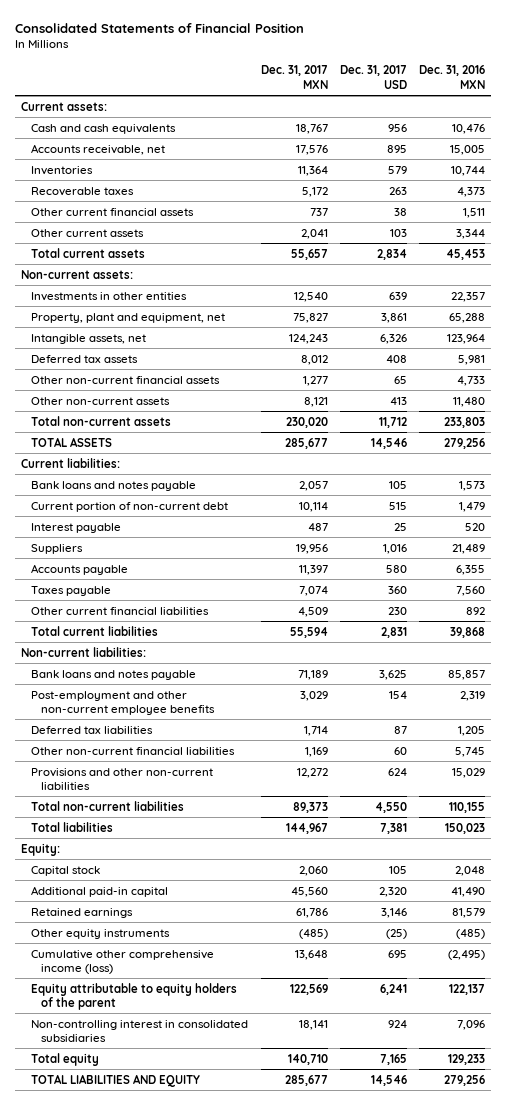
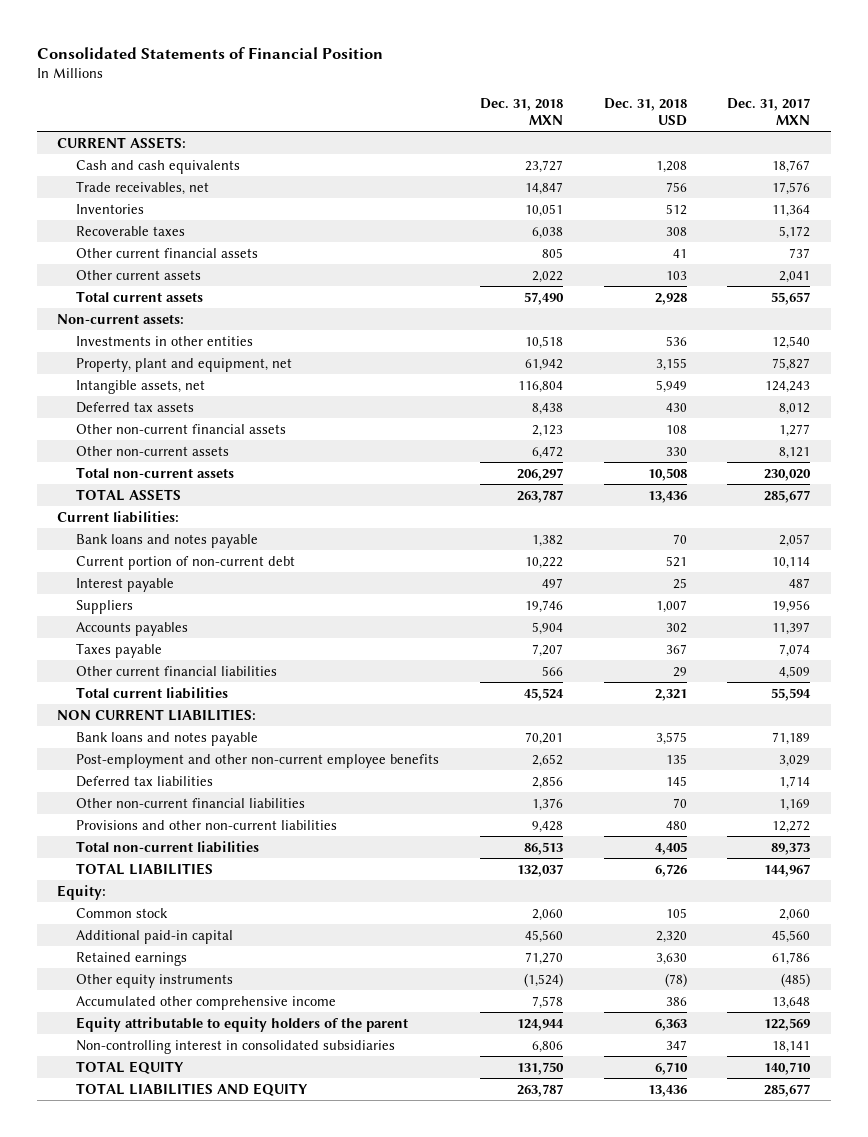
[339,65,407,89] Dec. 31, 2017 USD -> none
[419,65,486,89] Dec. 31, 2016 MXN -> none
none -> [479,98,563,125] Dec. 31, 2018 MXN
none -> [603,98,687,126] Dec. 31, 2018 USD
[21,101,108,111] Current assets: -> [57,136,187,149] CURRENT ASSETS:
[31,143,166,155] Accounts receivable, net -> [75,180,209,195] Trade receivables, net
[31,563,129,575] Accounts payable -> [75,621,188,636] Accounts payables
[21,646,147,657] Non-current liabilities: -> [57,708,257,721] NON CURRENT LIABILITIES:
[31,821,114,832] Total liabilities -> [75,862,213,875] TOTAL LIABILITIES
[31,865,101,876] Capital stock -> [75,907,168,918] Common stock
[31,949,215,974] Cumulative other comprehensive income (loss) -> [75,995,336,1010] Accumulated other comprehensive income
[31,1052,100,1066] Total equity -> [75,1060,184,1074] TOTAL EQUITY

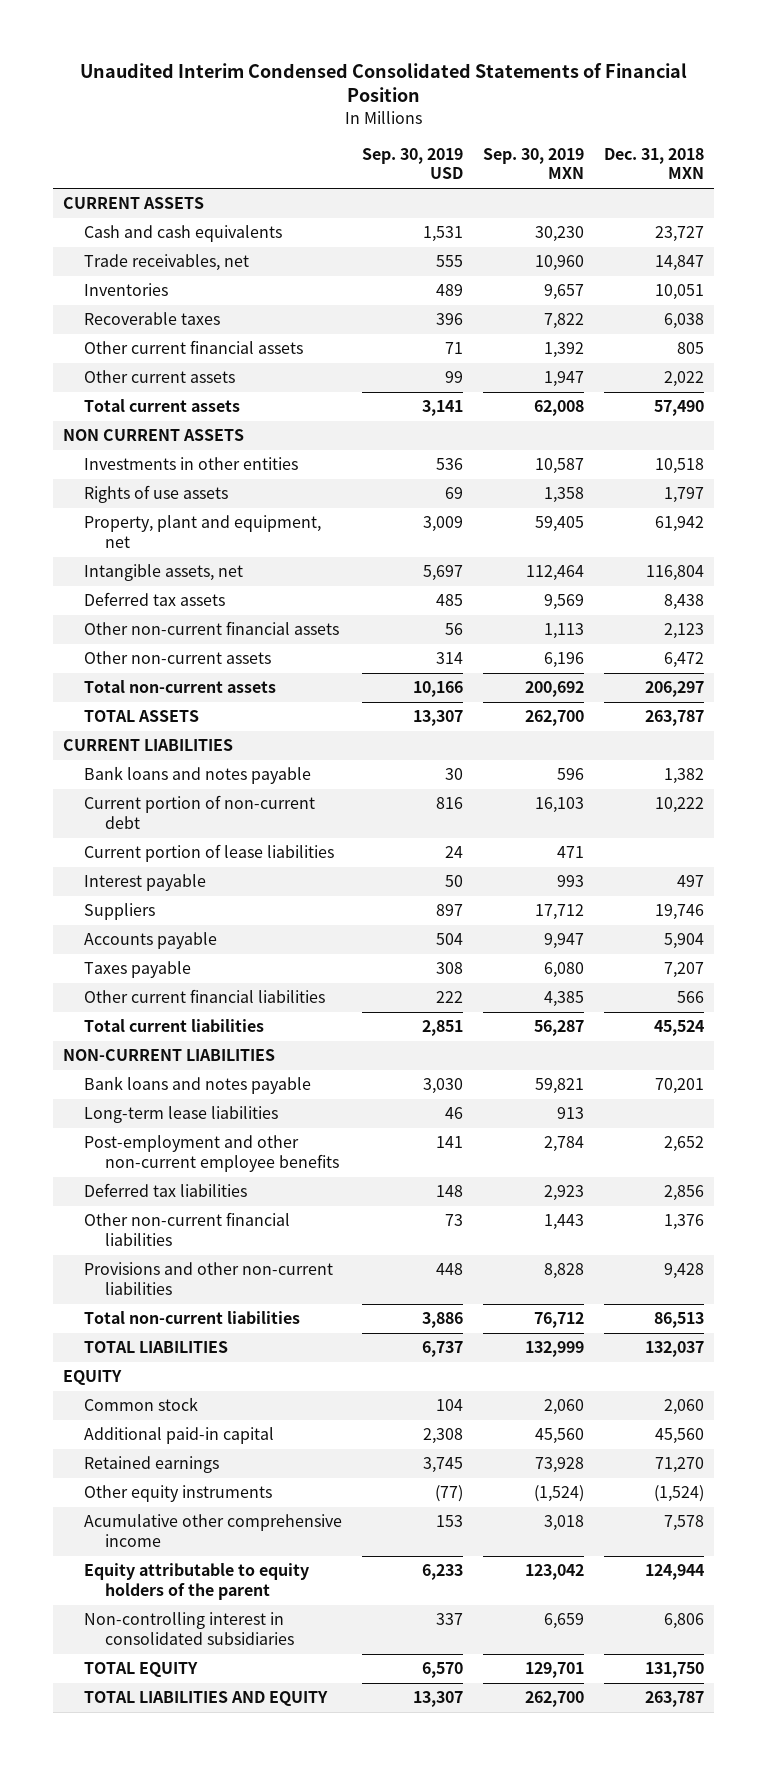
[36,46,383,59] Consolidated Statements of Financial Position -> [79,62,687,103] Unaudited Interim Condensed Consolidated Statements of Financial Position
[603,98,687,126] Dec. 31, 2018 USD -> none
[727,98,811,125] Dec. 31, 2017 MXN -> none
none -> [362,147,464,180] Sep. 30, 2019 USD
none -> [483,147,585,180] Sep. 30, 2019 MXN
[57,136,187,149] CURRENT ASSETS: -> [63,197,205,210] CURRENT ASSETS
[57,313,185,324] Non-current assets: -> [63,429,245,442] NON CURRENT ASSETS
none -> [84,485,229,504] Rights of use assets
[57,510,180,523] Current liabilities: -> [63,739,234,752] CURRENT LIABILITIES
none -> [84,844,335,863] Current portion of lease liabilities
[75,621,188,636] Accounts payables -> [84,932,218,950] Accounts payable
[57,708,257,721] NON CURRENT LIABILITIES: -> [63,1049,276,1062] NON-CURRENT LIABILITIES
none -> [84,1106,279,1124] Long-term lease liabilities
[57,884,107,900] Equity: -> [63,1370,123,1386] EQUITY
[75,995,336,1010] Accumulated other comprehensive income -> [84,1514,343,1547] Acumulative other comprehensive income

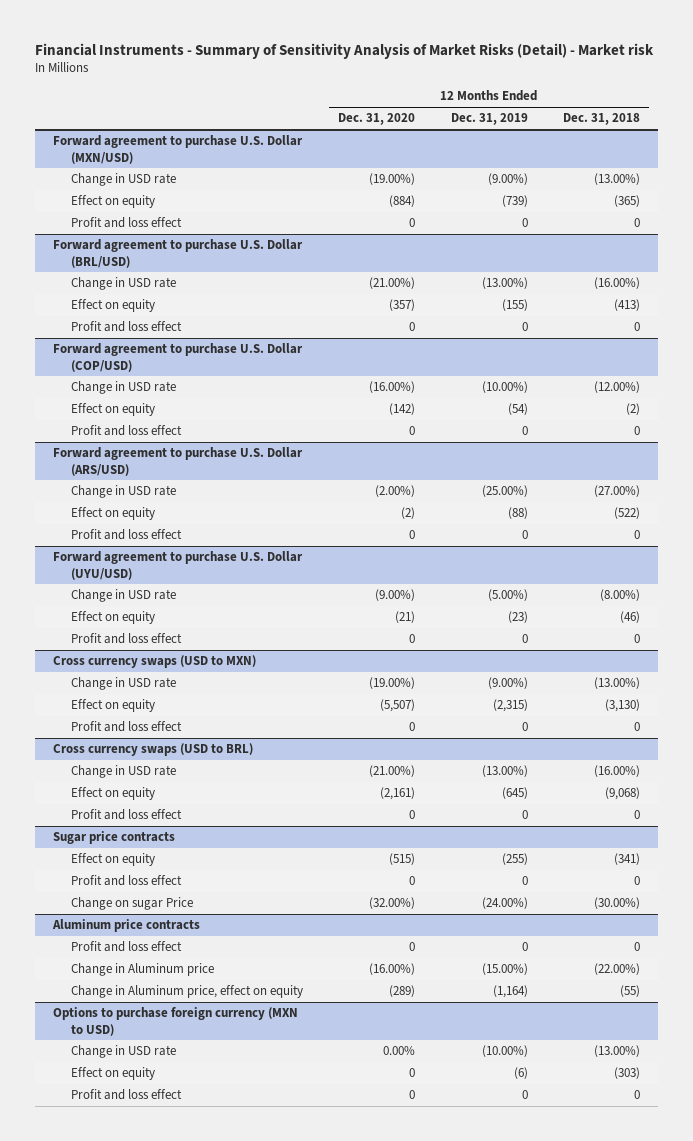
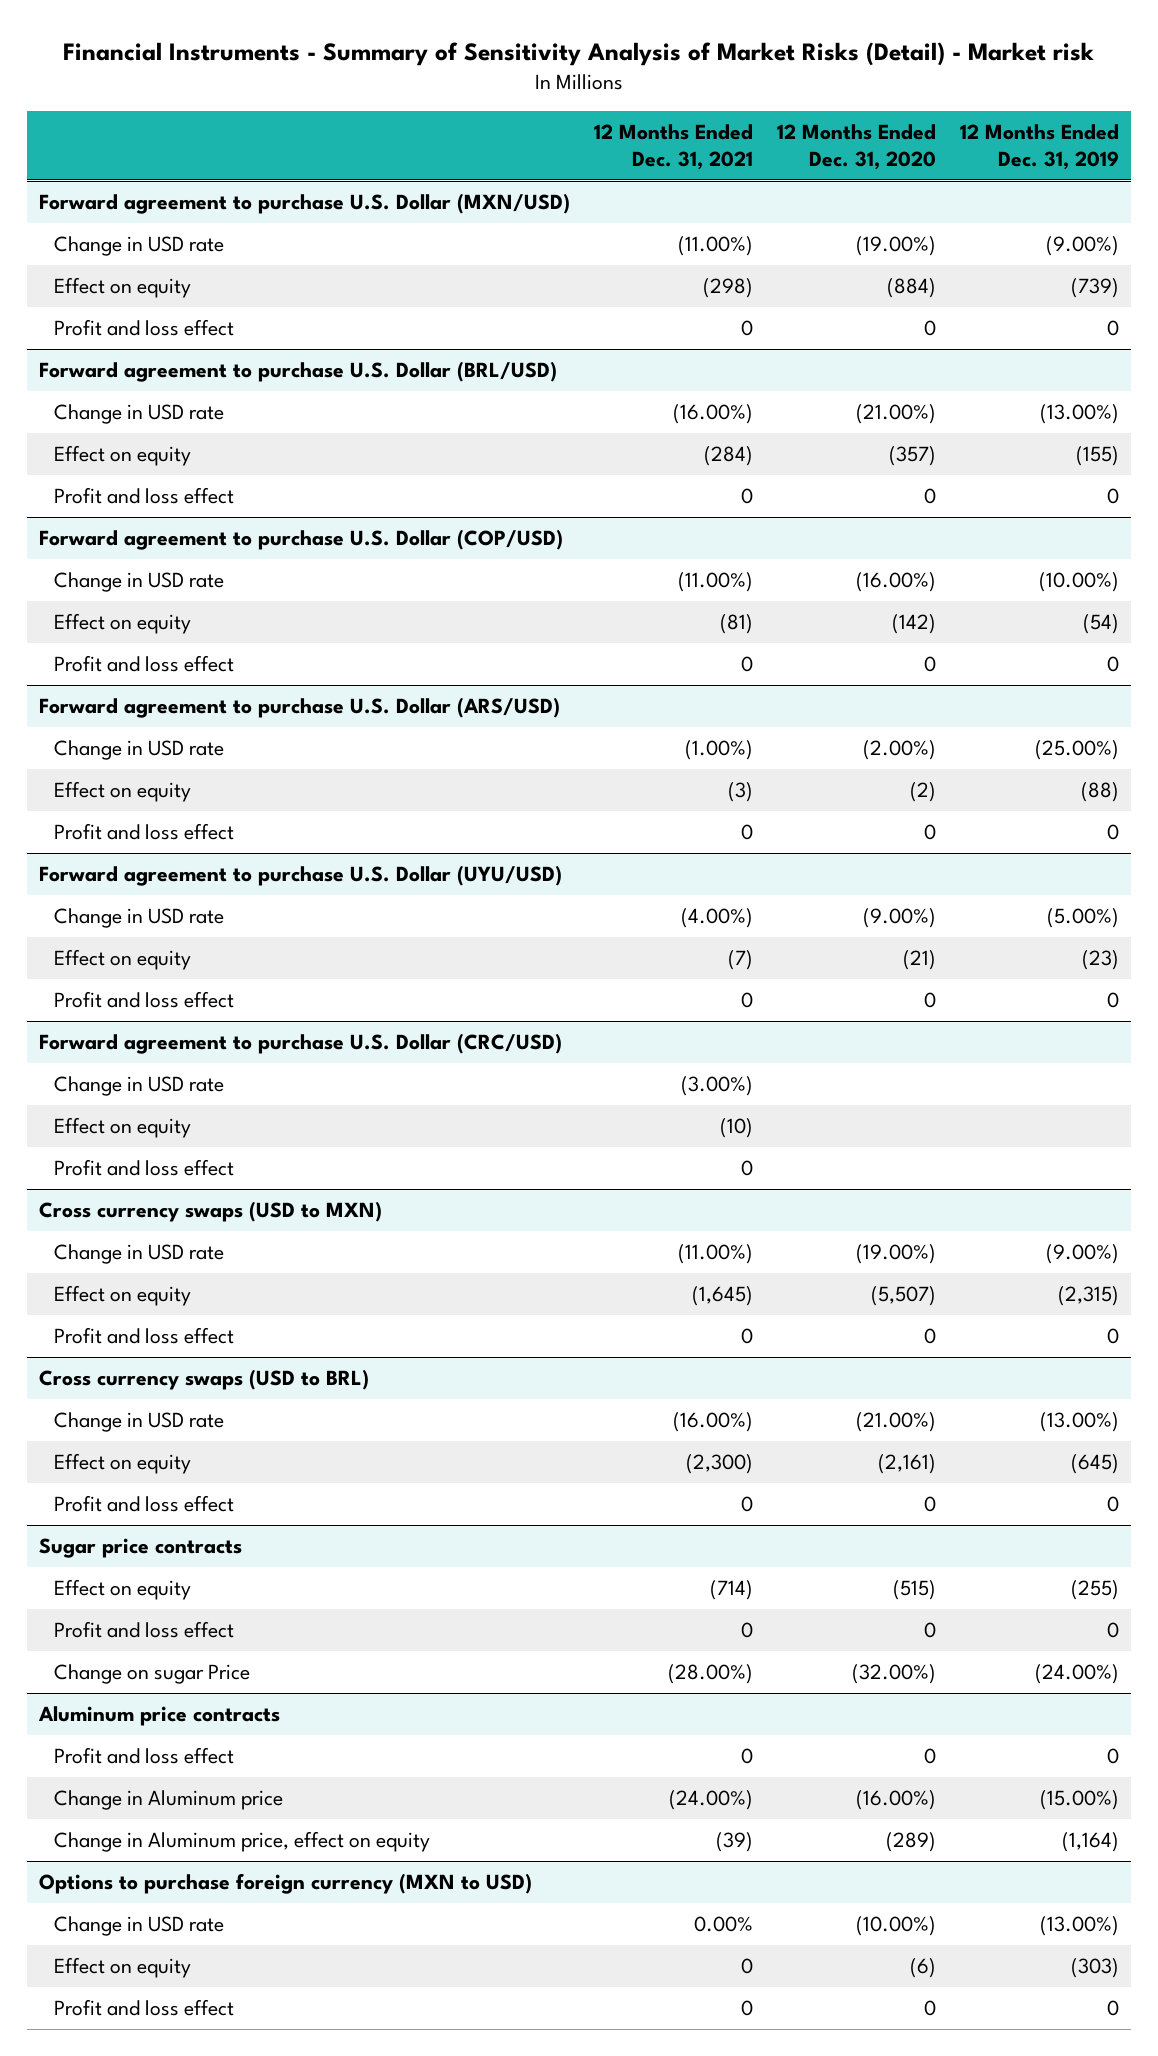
[563,113,641,126] Dec. 31, 2018 -> none
none -> [593,123,753,170] 12 Months Ended Dec. 31, 2021
none -> [38,1033,562,1055] Forward agreement to purchase U.S. Dollar (CRC/USD)
none -> [54,1076,225,1097] Change in USD rate
none -> [54,1117,192,1139] Effect on equity
none -> [54,1159,235,1177] Profit and loss effect
[383,1046,416,1056] 0.00% -> [856,1916,937,1937] (10.00%)
[481,1045,528,1058] (10.00%) -> [1040,1916,1120,1937] (13.00%)
[409,1068,416,1078] 0 -> [910,1958,937,1979] (6)
[513,1067,528,1080] (6) -> [1071,1958,1120,1979] (303)

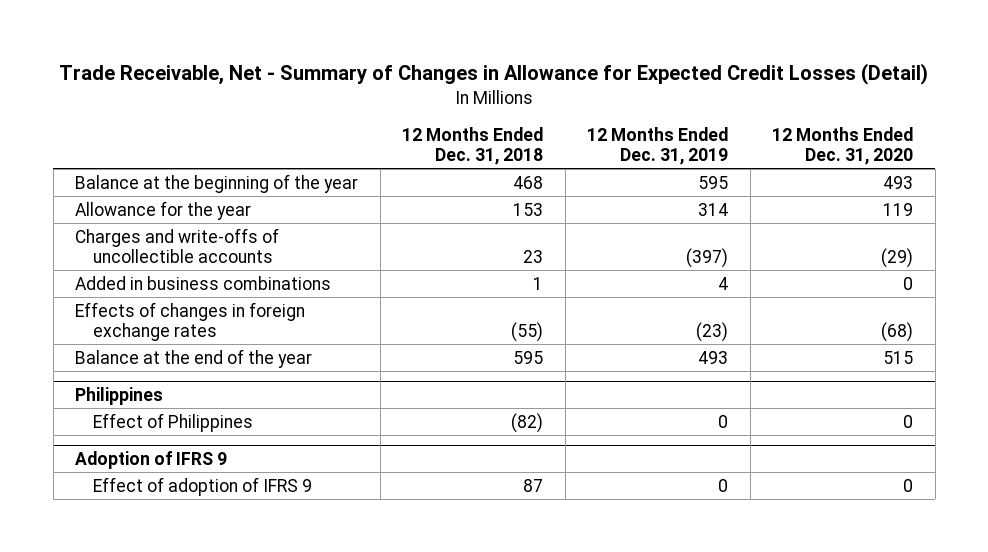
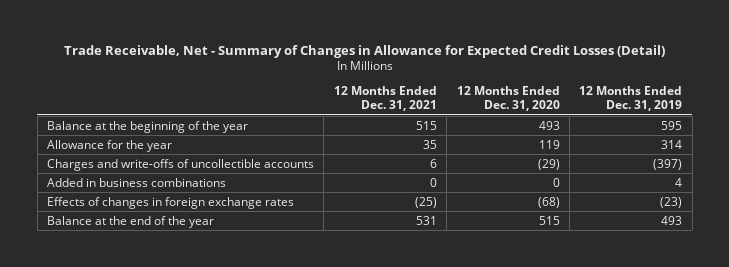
[402,126,544,165] 12 Months Ended Dec. 31, 2018 -> none
none -> [333,85,437,112] 12 Months Ended Dec. 31, 2021
[75,386,164,405] Philippines -> none
[92,412,253,432] Effect of Philippines -> none
[75,450,228,469] Adoption of IFRS 9 -> none
[92,476,312,496] Effect of adoption of IFRS 9 -> none

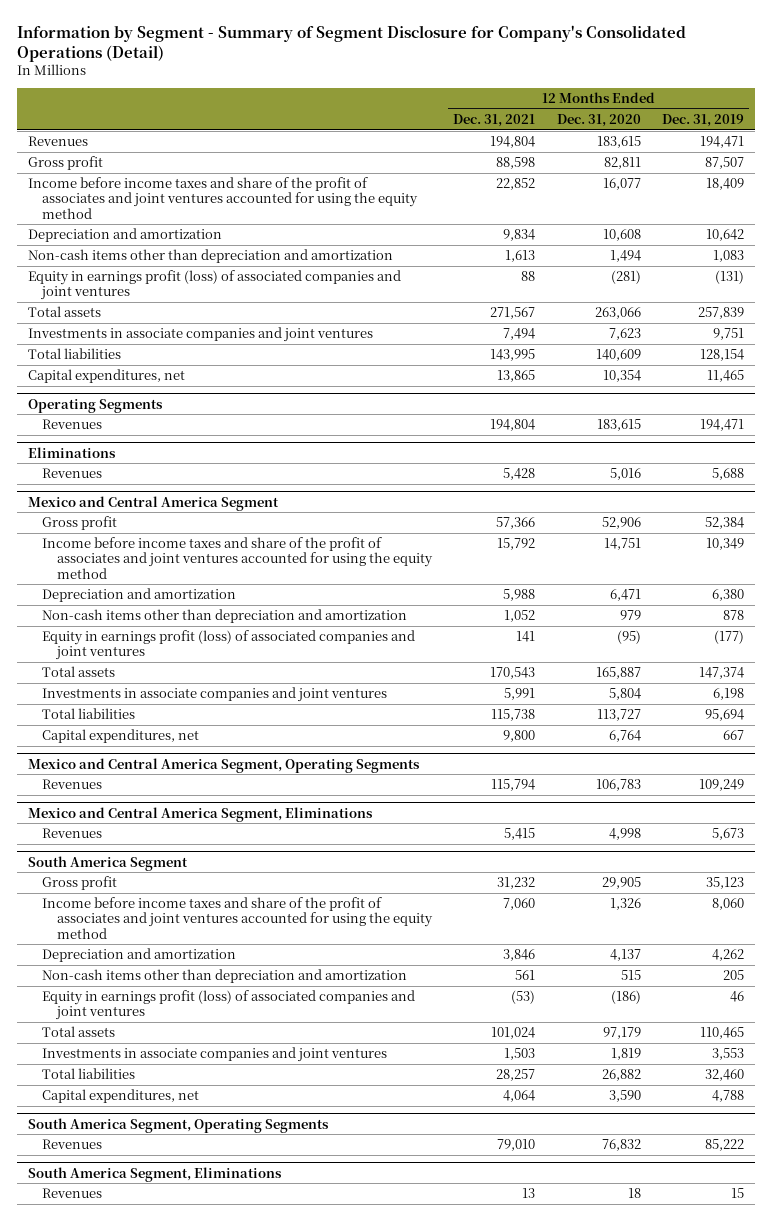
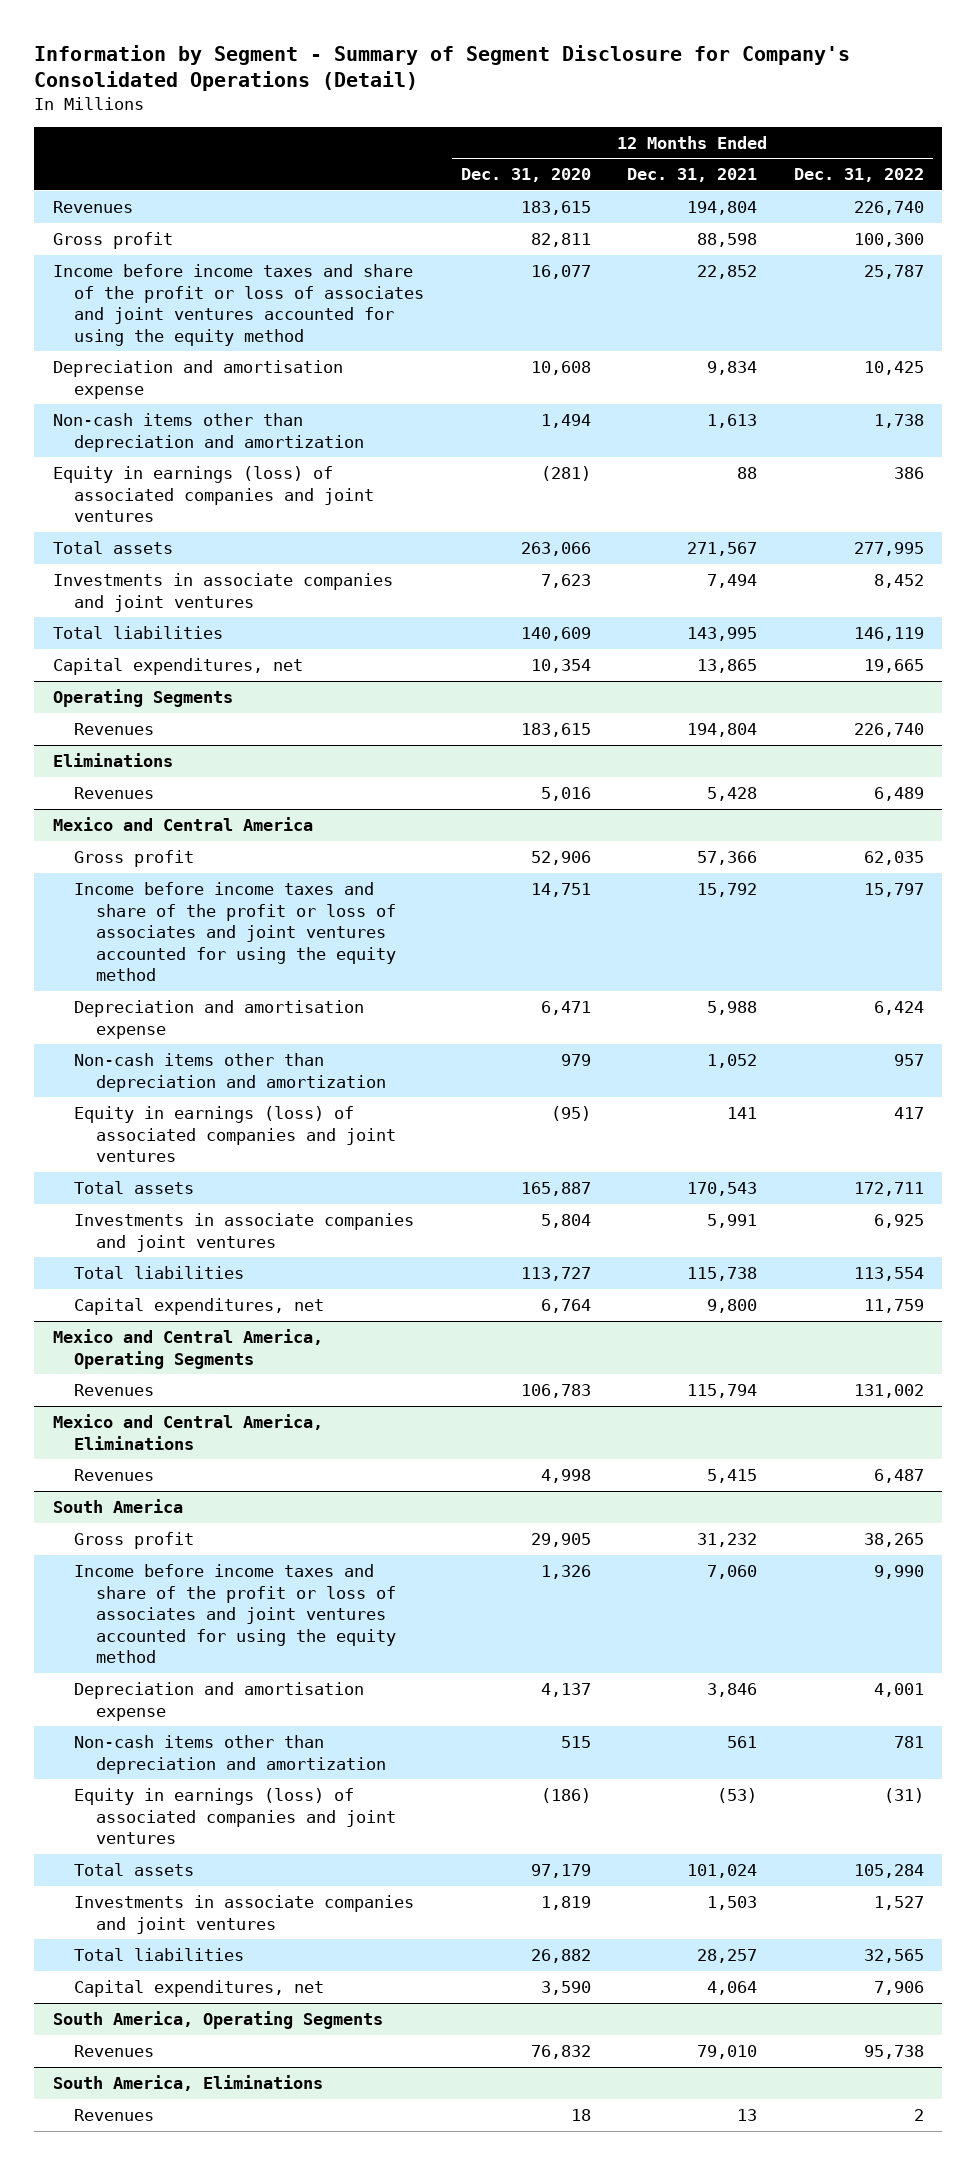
[661,114,744,128] Dec. 31, 2019 -> none
none -> [793,168,924,183] Dec. 31, 2022
[28,177,419,219] Income before income taxes and share of the profit of associates and joint ventures accounted for using the equity method -> [52,263,425,346] Income before income taxes and share of the profit or loss of associates and joint ventures accounted for using the equity method
[28,228,223,243] Depreciation and amortization -> [52,359,343,399] Depreciation and amortisation expense
[28,270,402,301] Equity in earnings profit (loss) of associated companies and joint ventures -> [52,465,375,523] Equity in earnings (loss) of associated companies and joint ventures
[28,495,280,511] Mexico and Central America Segment -> [52,816,313,831] Mexico and Central America
[42,537,433,579] Income before income taxes and share of the profit of associates and joint ventures accounted for using the equity method -> [74,881,397,982] Income before income taxes and share of the profit or loss of associates and joint ventures accounted for using the equity method
[42,588,237,603] Depreciation and amortization -> [74,999,365,1039] Depreciation and amortisation expense
[42,630,416,661] Equity in earnings profit (loss) of associated companies and joint ventures -> [74,1105,397,1163] Equity in earnings (loss) of associated companies and joint ventures
[28,757,421,773] Mexico and Central America Segment, Operating Segments -> [52,1328,323,1369] Mexico and Central America, Operating Segments
[28,806,374,822] Mexico and Central America Segment, Eliminations -> [52,1413,323,1450] Mexico and Central America, Eliminations
[28,855,189,871] South America Segment -> [52,1498,183,1513] South America
[42,897,433,939] Income before income taxes and share of the profit of associates and joint ventures accounted for using the equity method -> [74,1563,397,1664] Income before income taxes and share of the profit or loss of associates and joint ventures accounted for using the equity method
[42,948,237,963] Depreciation and amortization -> [74,1681,365,1721] Depreciation and amortisation expense
[42,990,416,1021] Equity in earnings profit (loss) of associated companies and joint ventures -> [74,1787,397,1845] Equity in earnings (loss) of associated companies and joint ventures
[28,1117,330,1133] South America Segment, Operating Segments -> [52,2010,383,2029] South America, Operating Segments
[28,1166,283,1182] South America Segment, Eliminations -> [52,2074,323,2091] South America, Eliminations

